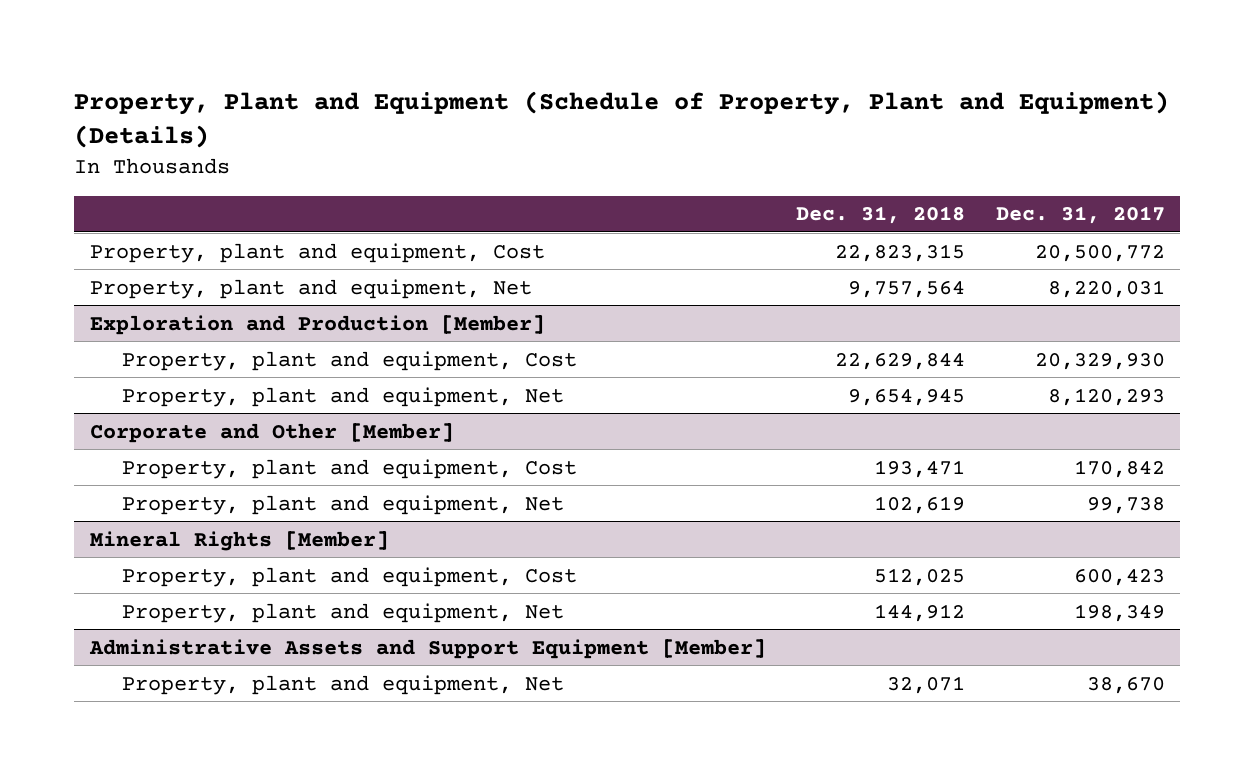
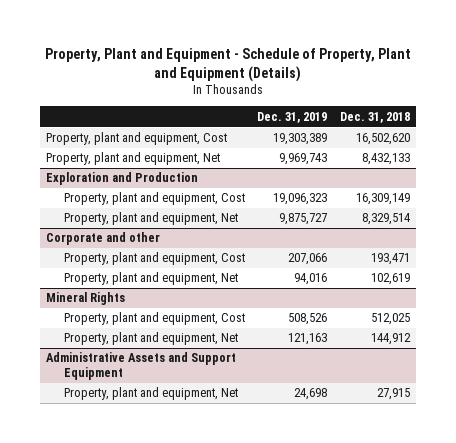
[74,90,1170,149] Property, Plant and Equipment (Schedule of Property, Plant and Equipment) (Details) -> [44,47,411,82] Property, Plant and Equipment - Schedule of Property, Plant and Equipment (Details)
[995,206,1165,225] Dec. 31, 2017 -> none
none -> [257,111,328,123] Dec. 31, 2019
[835,243,966,262] 22,823,315 -> [355,133,410,146] 16,502,620
[848,280,966,298] 9,757,564 -> [361,153,410,166] 8,432,133
[89,314,545,335] Exploration and Production [Member] -> [45,172,198,186] Exploration and Production
[835,352,966,370] 22,629,844 -> [355,193,410,206] 16,309,149
[848,388,966,406] 9,654,945 -> [361,213,410,226] 8,329,514
[89,422,454,443] Corporate and Other [Member] -> [45,232,160,246] Corporate and other
[89,530,389,551] Mineral Rights [Member] -> [45,292,125,306] Mineral Rights
[88,638,766,659] Administrative Assets and Support Equipment [Member] -> [45,352,236,381] Administrative Assets and Support Equipment
[887,675,966,694] 32,071 -> [376,388,410,401] 27,915

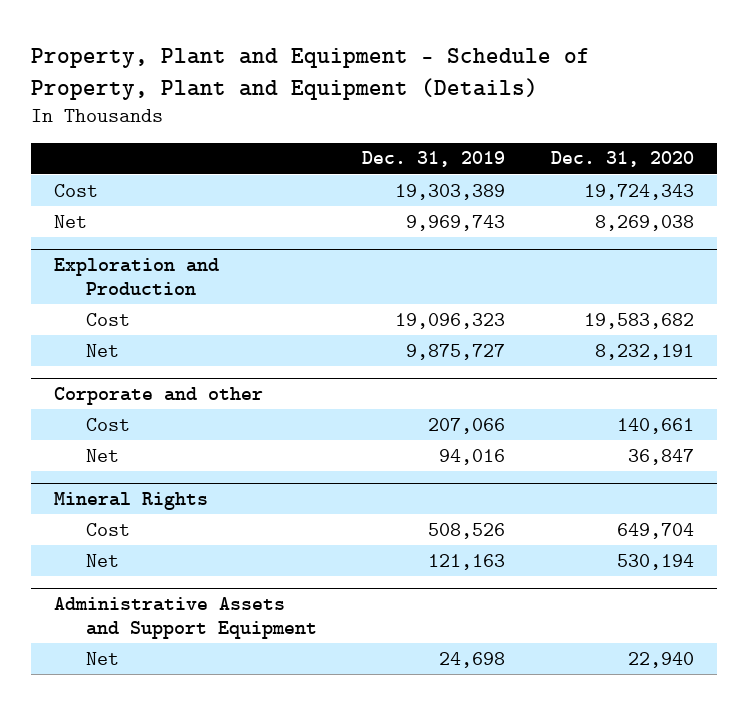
[339,111,410,123] Dec. 31, 2018 -> none
none -> [550,151,694,168] Dec. 31, 2020
[45,132,227,146] Property, plant and equipment, Cost -> [53,183,98,197] Cost
[45,152,220,166] Property, plant and equipment, Net -> [53,214,87,228] Net
[63,192,245,206] Property, plant and equipment, Cost -> [85,312,130,326] Cost
[63,212,238,226] Property, plant and equipment, Net -> [85,343,119,357] Net
[63,252,245,266] Property, plant and equipment, Cost -> [85,417,130,431] Cost
[63,272,238,286] Property, plant and equipment, Net -> [85,448,119,462] Net
[63,312,245,326] Property, plant and equipment, Cost -> [85,522,130,536] Cost
[63,332,238,346] Property, plant and equipment, Net -> [85,553,119,567] Net
[63,387,238,401] Property, plant and equipment, Net -> [85,651,119,665] Net

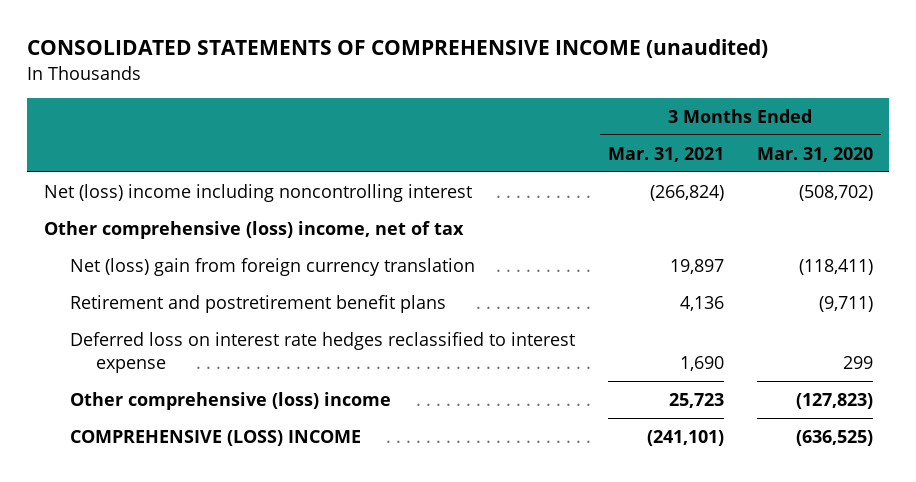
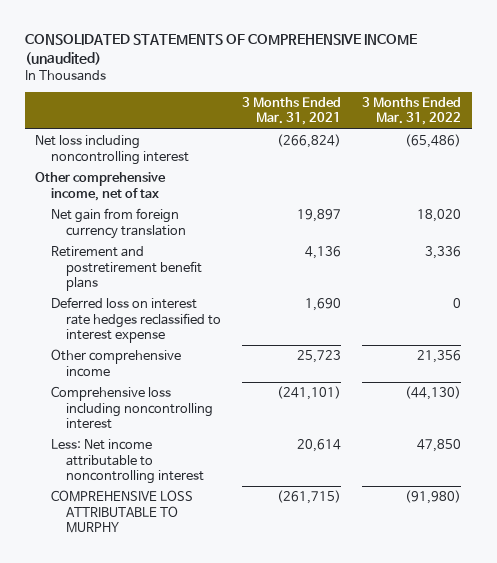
[756,146,873,162] Mar. 31, 2020 -> none
none -> [362,97,462,126] 3 Months Ended Mar. 31, 2022
[43,183,472,202] Net (loss) income including noncontrolling interest -> [35,135,189,165] Net loss including noncontrolling interest
[43,220,464,239] Other comprehensive (loss) income, net of tax -> [35,172,167,201] Other comprehensive income, net of tax
[70,257,476,276] Net (loss) gain from foreign currency translation -> [50,208,187,239] Net gain from foreign currency translation
[70,391,392,410] Other comprehensive (loss) income -> [50,349,181,377] Other comprehensive income
none -> [50,386,214,429] Comprehensive loss including noncontrolling interest
none -> [50,439,205,484] Less: Net income attributable to noncontrolling interest
[70,429,362,446] COMPREHENSIVE (LOSS) INCOME -> [50,490,193,533] COMPREHENSIVE LOSS ATTRIBUTABLE TO MURPHY
[646,429,724,446] (241,101) -> [277,490,342,505] (261,715)

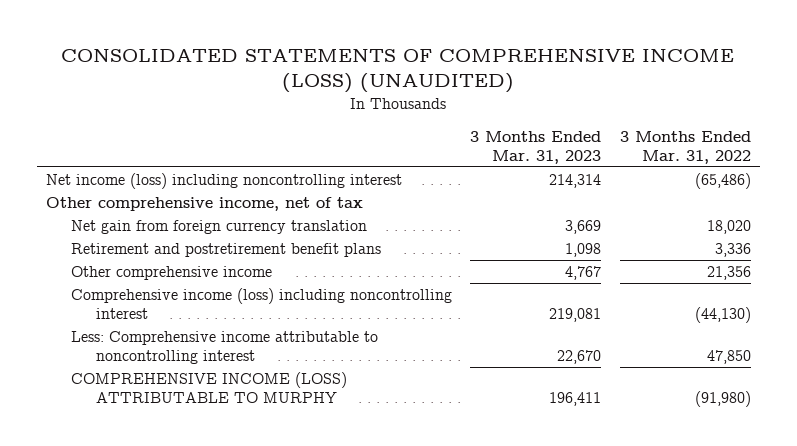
[24,33,417,65] CONSOLIDATED STATEMENTS OF COMPREHENSIVE INCOME (unaudited) -> [61,48,735,93] CONSOLIDATED STATEMENTS OF COMPREHENSIVE INCOME (LOSS) (UNAUDITED)
[242,97,342,126] 3 Months Ended Mar. 31, 2021 -> none
none -> [470,130,602,164] 3 Months Ended Mar. 31, 2023
[35,135,189,165] Net loss including noncontrolling interest -> [45,173,402,190] Net income (loss) including noncontrolling interest
[50,297,222,343] Deferred loss on interest rate hedges reclassified to interest expense -> none
[50,386,214,429] Comprehensive loss including noncontrolling interest -> [71,288,453,320] Comprehensive income (loss) including noncontrolling interest
[50,439,205,484] Less: Net income attributable to noncontrolling interest -> [71,331,379,365] Less: Comprehensive income attributable to noncontrolling interest
[50,490,193,533] COMPREHENSIVE LOSS ATTRIBUTABLE TO MURPHY -> [71,372,348,404] COMPREHENSIVE INCOME (LOSS) ATTRIBUTABLE TO MURPHY

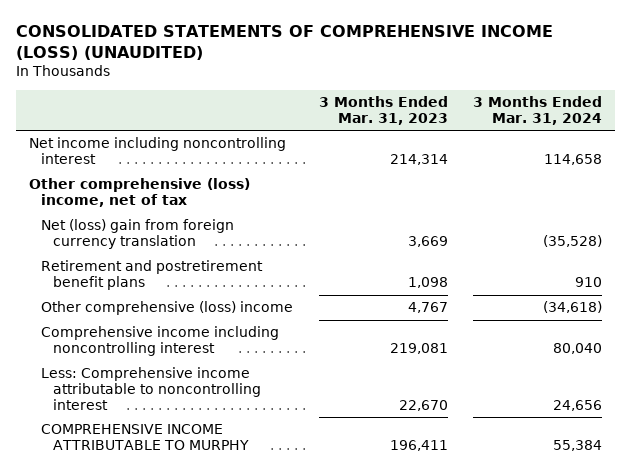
[619,130,751,164] 3 Months Ended Mar. 31, 2022 -> none
none -> [473,96,603,125] 3 Months Ended Mar. 31, 2024
[45,173,402,190] Net income (loss) including noncontrolling interest -> [29,137,287,165] Net income including noncontrolling interest
[45,197,363,212] Other comprehensive income, net of tax -> [29,178,251,208] Other comprehensive (loss) income, net of tax
[71,220,368,235] Net gain from foreign currency translation -> [40,219,234,250] Net (loss) gain from foreign currency translation
[71,266,273,281] Other comprehensive income -> [40,301,293,316] Other comprehensive (loss) income
[71,288,453,320] Comprehensive income (loss) including noncontrolling interest -> [40,326,279,357] Comprehensive income including noncontrolling interest
[71,372,348,404] COMPREHENSIVE INCOME (LOSS) ATTRIBUTABLE TO MURPHY -> [40,424,249,451] COMPREHENSIVE INCOME ATTRIBUTABLE TO MURPHY

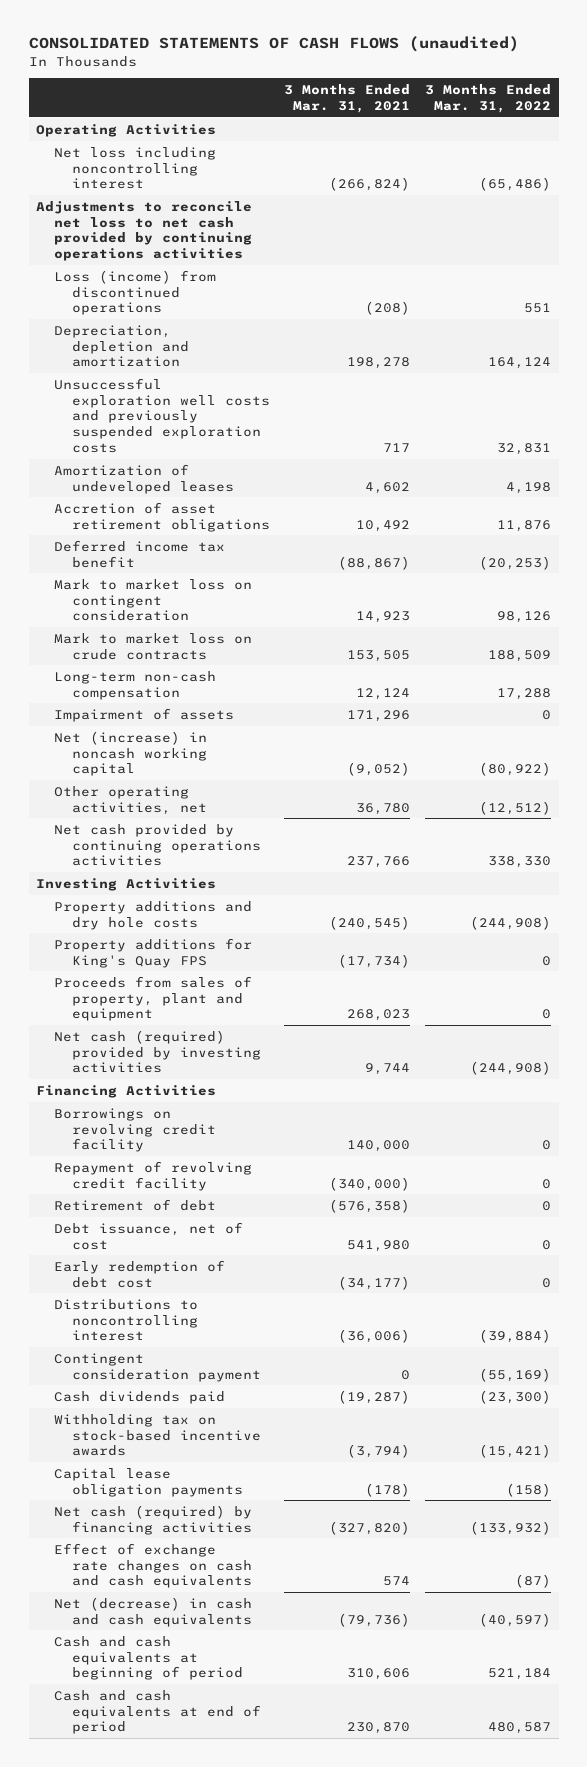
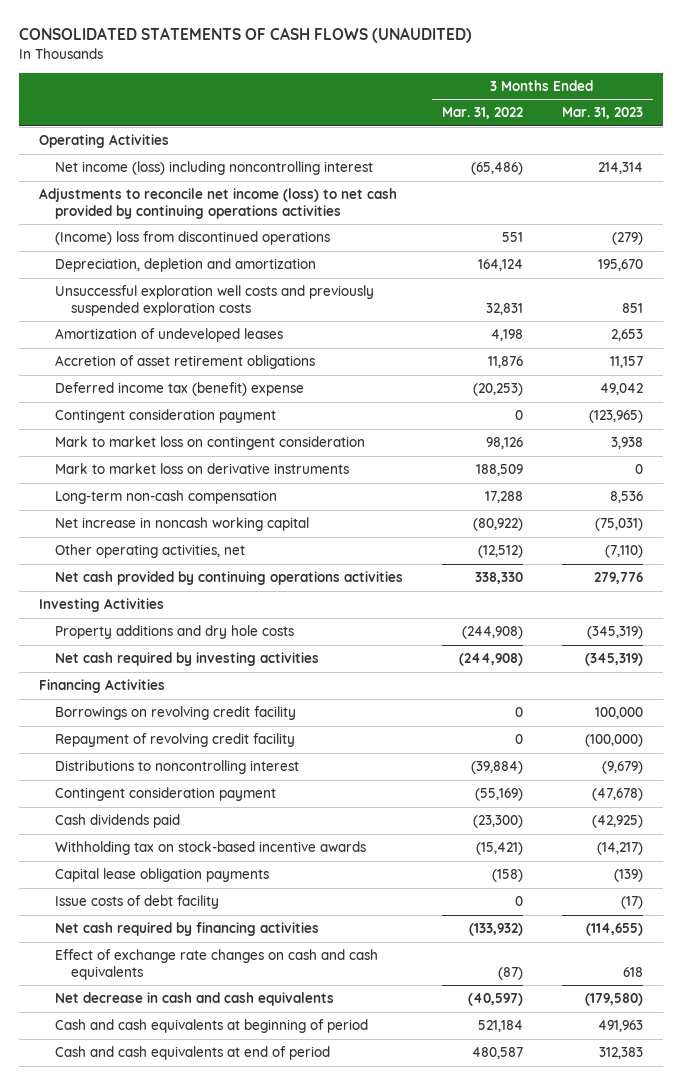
[28,36,519,53] CONSOLIDATED STATEMENTS OF CASH FLOWS (unaudited) -> [19,27,473,44] CONSOLIDATED STATEMENTS OF CASH FLOWS (UNAUDITED)
[284,84,411,113] 3 Months Ended Mar. 31, 2021 -> none
none -> [561,107,643,120] Mar. 31, 2023
[53,146,216,190] Net loss including noncontrolling interest -> [54,161,373,176] Net income (loss) including noncontrolling interest
[36,200,253,261] Adjustments to reconcile net loss to net cash provided by continuing operations activities -> [38,188,397,219] Adjustments to reconcile net income (loss) to net cash provided by continuing operations activities
[53,269,216,316] Loss (income) from discontinued operations -> [54,231,330,246] (Income) loss from discontinued operations
[53,539,225,568] Deferred income tax benefit -> [54,382,304,397] Deferred income tax (benefit) expense
none -> [54,409,276,424] Contingent consideration payment
[53,632,252,660] Mark to market loss on crude contracts -> [54,463,349,475] Mark to market loss on derivative instruments
[53,707,234,722] Impairment of assets -> none
[53,730,207,777] Net (increase) in noncash working capital -> [54,517,309,532] Net increase in noncash working capital
[53,937,252,968] Property additions for King's Quay FPS -> none
[53,975,252,1022] Proceeds from sales of property, plant and equipment -> none
[53,1029,261,1074] Net cash (required) provided by investing activities -> [54,652,319,667] Net cash required by investing activities
[53,1198,216,1211] Retirement of debt -> none
[53,1221,243,1250] Debt issuance, net of cost -> none
[53,1259,225,1288] Early redemption of debt cost -> none
none -> [54,895,219,910] Issue costs of debt facility
[53,1504,252,1535] Net cash (required) by financing activities -> [54,922,319,937] Net cash required by financing activities
[53,1596,252,1627] Net (decrease) in cash and cash equivalents -> [54,992,334,1007] Net decrease in cash and cash equivalents

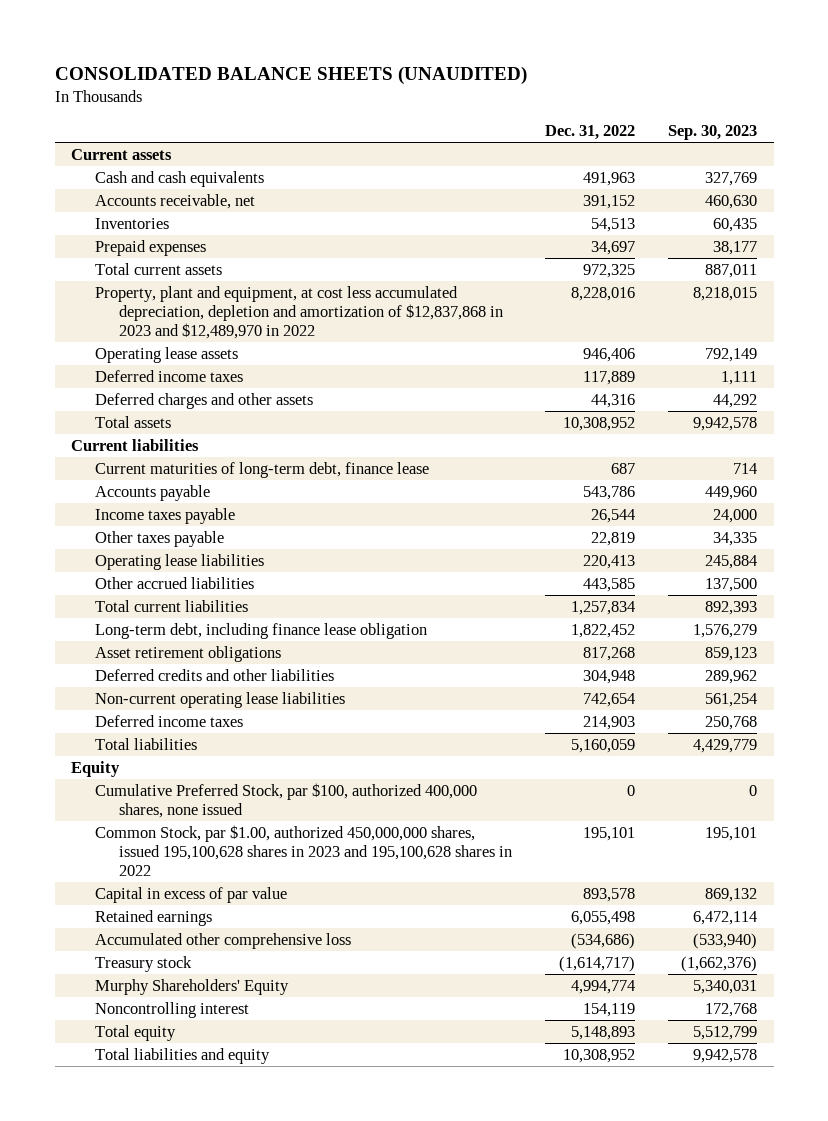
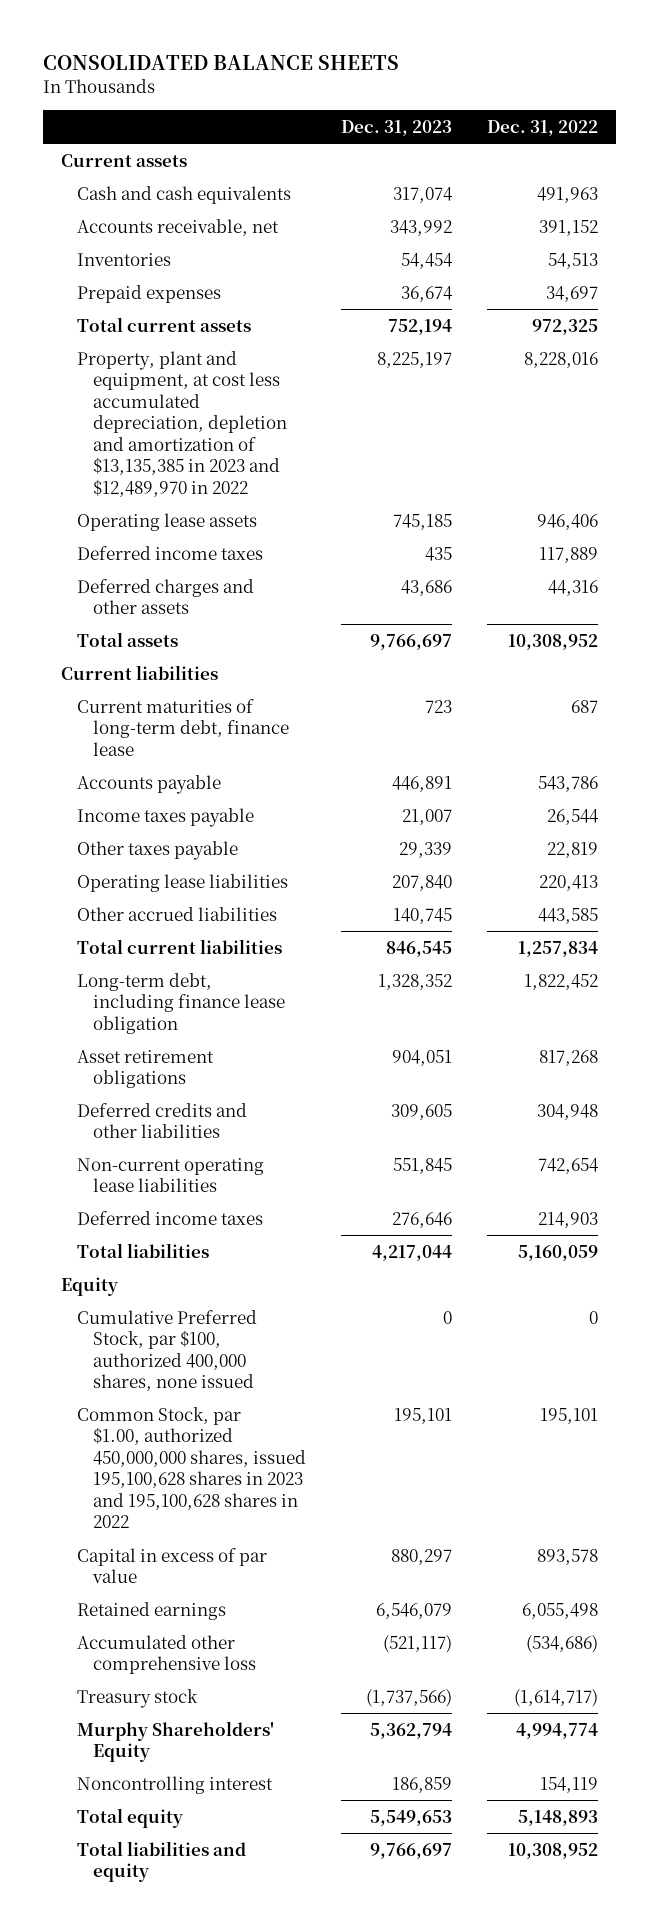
[54,66,527,86] CONSOLIDATED BALANCE SHEETS (UNAUDITED) -> [43,54,400,70] CONSOLIDATED BALANCE SHEETS
[668,124,758,140] Sep. 30, 2023 -> none
none -> [341,119,453,136] Dec. 31, 2023
[94,286,503,340] Property, plant and equipment, at cost less accumulated depreciation, depletion and amortization of $12,837,868 in 2023 and $12,489,970 in 2022 -> [77,350,288,497] Property, plant and equipment, at cost less accumulated depreciation, depletion and amortization of $13,135,385 in 2023 and $12,489,970 in 2022

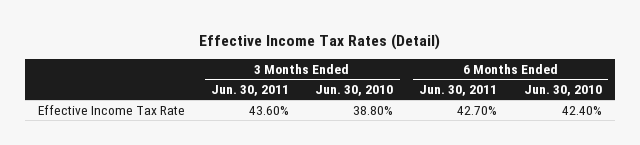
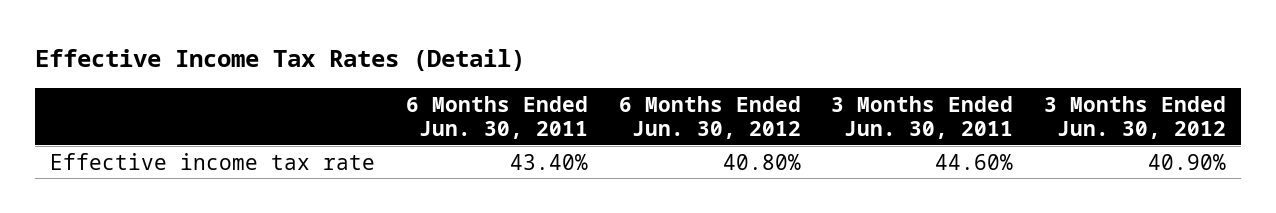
[315,85,394,97] Jun. 30, 2010 -> none
[523,85,602,97] Jun. 30, 2010 -> none
none -> [618,95,801,140] 6 Months Ended Jun. 30, 2012
none -> [1043,95,1226,140] 3 Months Ended Jun. 30, 2012
[38,104,186,115] Effective Income Tax Rate -> [50,152,376,170] Effective income tax rate
[249,105,290,115] 43.60% -> [935,153,1014,170] 44.60%
[457,105,498,115] 42.70% -> [509,153,588,170] 43.40%

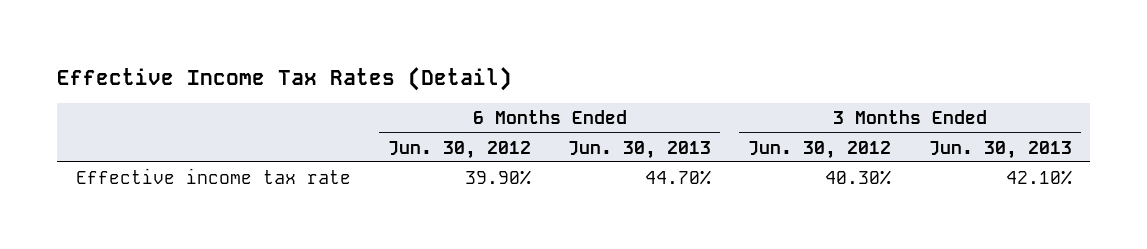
[405,95,588,140] 6 Months Ended Jun. 30, 2011 -> none
[831,95,1014,140] 3 Months Ended Jun. 30, 2011 -> none
none -> [568,140,712,159] Jun. 30, 2013
none -> [928,140,1072,159] Jun. 30, 2013
[722,153,801,170] 40.80% -> [464,169,531,185] 39.90%
[1147,153,1226,170] 40.90% -> [825,169,892,185] 40.30%

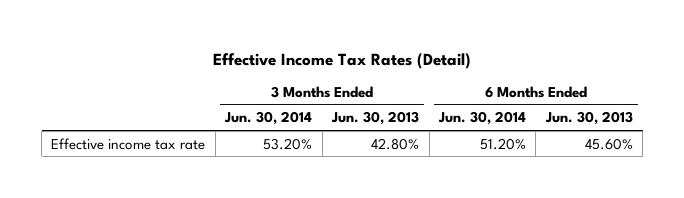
[387,140,531,159] Jun. 30, 2012 -> none
[748,140,892,159] Jun. 30, 2012 -> none
none -> [224,111,313,126] Jun. 30, 2014
none -> [437,111,526,126] Jun. 30, 2014
[645,169,712,185] 44.70% -> [584,137,633,150] 45.60%
[1005,169,1072,185] 42.10% -> [371,137,420,150] 42.80%

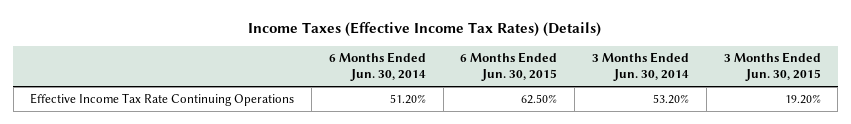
[213,52,472,69] Effective Income Tax Rates (Detail) -> [248,21,602,37] Income Taxes (Effective Income Tax Rates) (Details)
[331,111,420,126] Jun. 30, 2013 -> none
[544,111,633,126] Jun. 30, 2013 -> none
none -> [460,52,558,82] 6 Months Ended Jun. 30, 2015
none -> [723,52,821,82] 3 Months Ended Jun. 30, 2015
[51,137,206,150] Effective income tax rate -> [30,93,295,107] Effective Income Tax Rate Continuing Operations

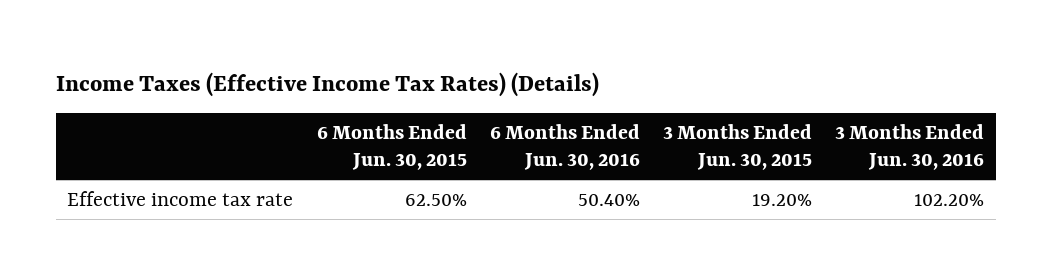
[328,52,426,82] 6 Months Ended Jun. 30, 2014 -> none
[591,52,689,82] 3 Months Ended Jun. 30, 2014 -> none
none -> [489,123,640,171] 6 Months Ended Jun. 30, 2016
none -> [835,123,985,171] 3 Months Ended Jun. 30, 2016
[30,93,295,107] Effective Income Tax Rate Continuing Operations -> [67,190,294,206] Effective income tax rate

